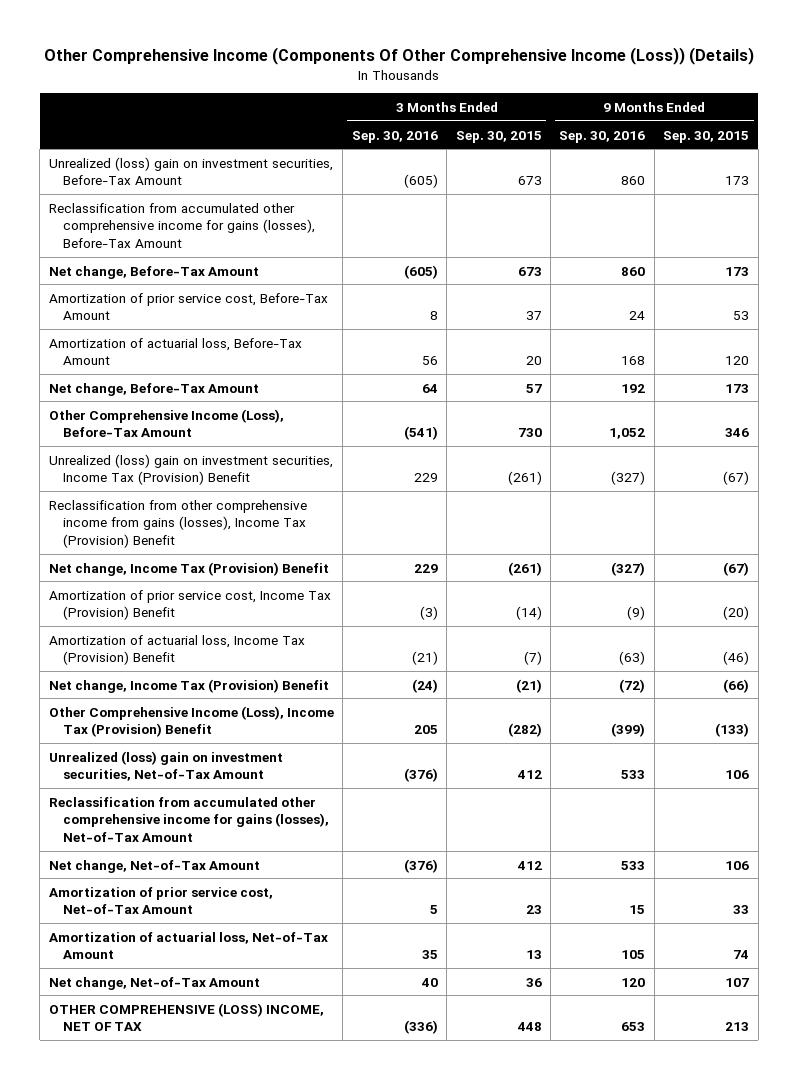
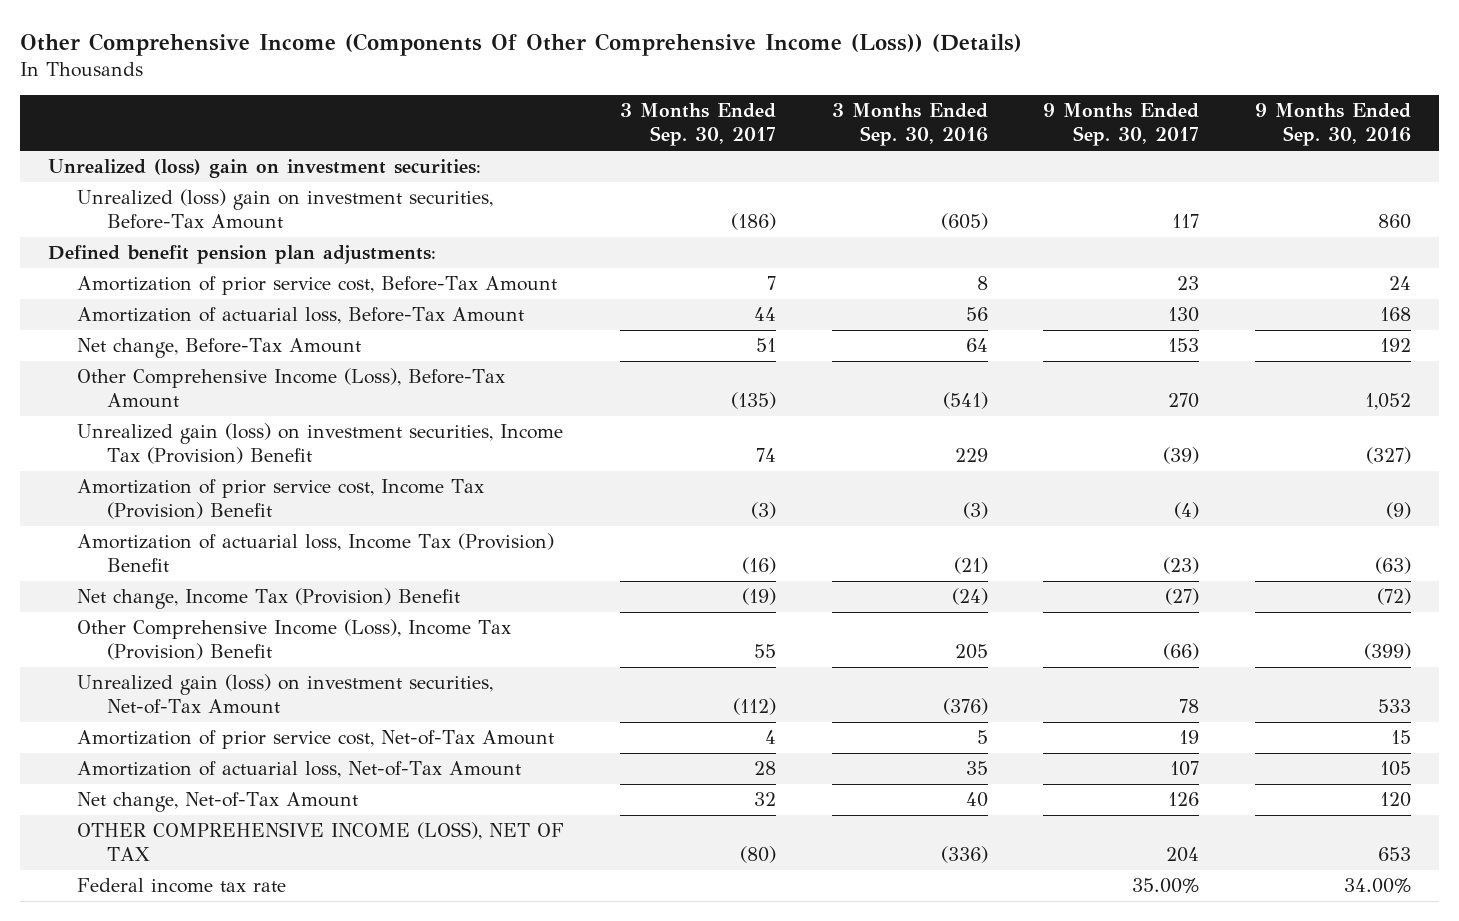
[455,130,542,143] Sep. 30, 2015 -> none
[663,130,750,143] Sep. 30, 2015 -> none
none -> [619,103,776,147] 3 Months Ended Sep. 30, 2017
none -> [1043,103,1200,147] 9 Months Ended Sep. 30, 2017
none -> [47,158,481,178] Unrealized (loss) gain on investment securities:
[48,202,315,248] Reclassification from accumulated other comprehensive income for gains (losses), Before-Tax Amount -> none
[48,265,259,279] Net change, Before-Tax Amount -> none
none -> [47,244,436,264] Defined benefit pension plan adjustments:
[48,499,307,548] Reclassification from other comprehensive income from gains (losses), Income Tax (Provision) Benefit -> none
[48,561,329,576] Net change, Income Tax (Provision) Benefit -> none
[48,453,333,486] Unrealized (loss) gain on investment securities, Income Tax (Provision) Benefit -> [77,422,564,465] Unrealized gain (loss) on investment securities, Income Tax (Provision) Benefit
[48,796,329,842] Reclassification from accumulated other comprehensive income for gains (losses), Net-of-Tax Amount -> none
[48,859,260,873] Net change, Net-of-Tax Amount -> none
[48,750,283,782] Unrealized (loss) gain on investment securities, Net-of-Tax Amount -> [77,673,494,715] Unrealized gain (loss) on investment securities, Net-of-Tax Amount
[48,1002,324,1032] OTHER COMPREHENSIVE (LOSS) INCOME, NET OF TAX -> [77,821,565,862] OTHER COMPREHENSIVE INCOME (LOSS), NET OF TAX
none -> [77,877,287,893] Federal income tax rate

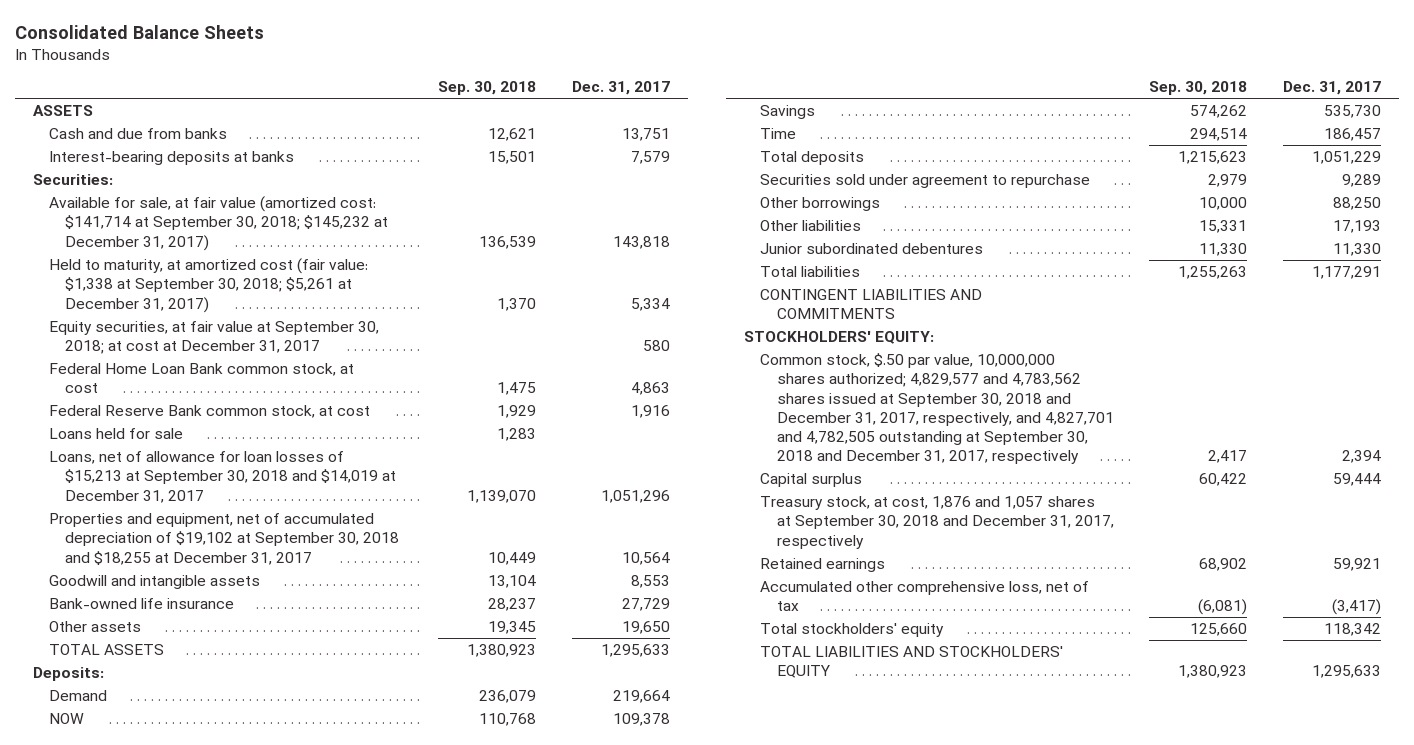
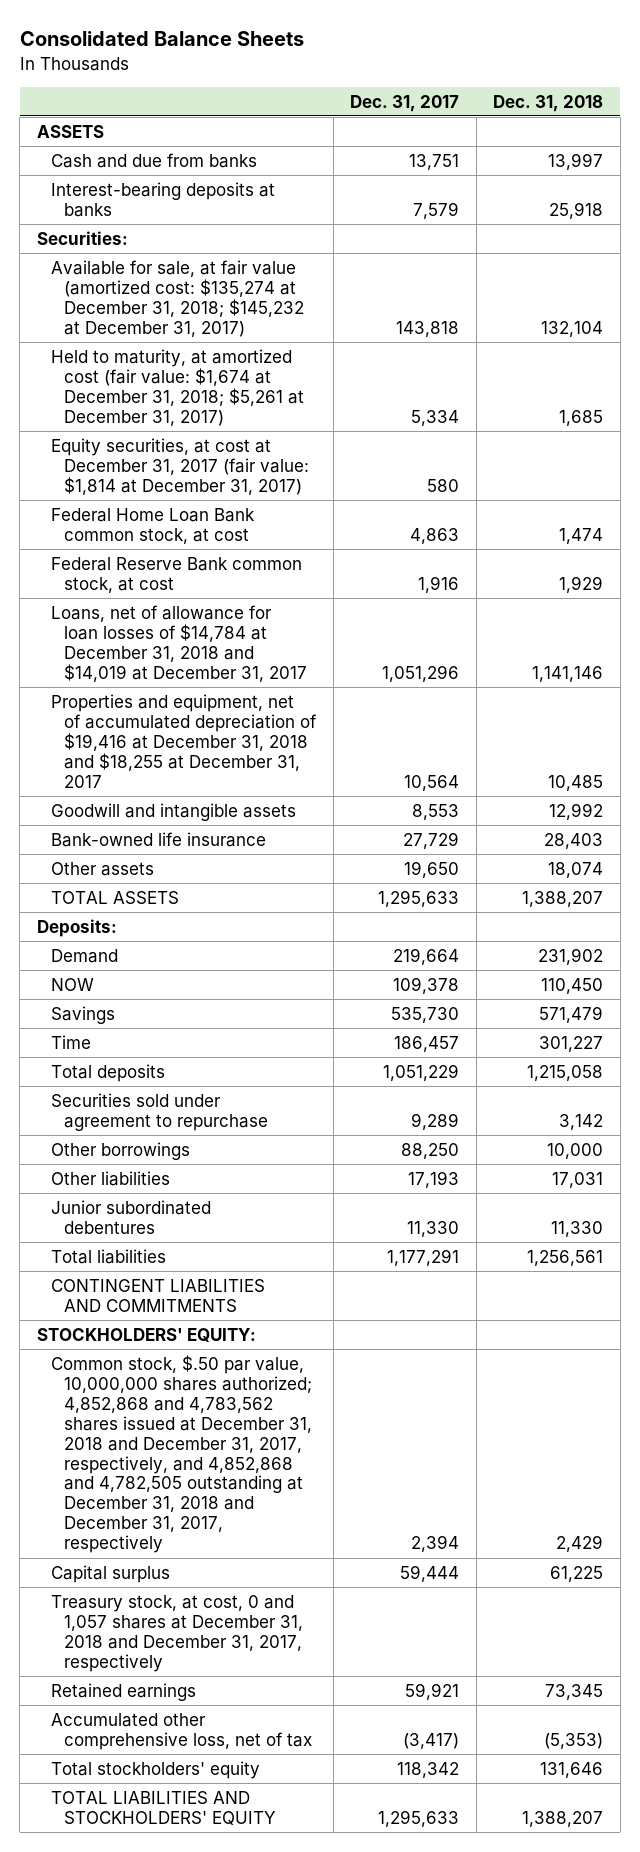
[437,81,536,96] Sep. 30, 2018 -> none
none -> [493,94,604,112] Dec. 31, 2018
[48,196,388,251] Available for sale, at fair value (amortized cost: $141,714 at September 30, 2018; $145,232 at December 31, 2017) -> [50,259,305,337] Available for sale, at fair value (amortized cost: $135,274 at December 31, 2018; $145,232 at December 31, 2017)
[48,258,368,313] Held to maturity, at amortized cost (fair value: $1,338 at September 30, 2018; $5,261 at December 31, 2017) -> [50,348,305,426] Held to maturity, at amortized cost (fair value: $1,674 at December 31, 2018; $5,261 at December 31, 2017)
[48,321,379,355] Equity securities, at fair value at September 30, 2018; at cost at December 31, 2017 -> [50,437,310,495] Equity securities, at cost at December 31, 2017 (fair value: $1,814 at December 31, 2017)
[48,428,183,440] Loans held for sale -> none
[48,451,396,503] Loans, net of allowance for loan losses of $15,213 at September 30, 2018 and $14,019 at December 31, 2017 -> [50,604,308,682] Loans, net of allowance for loan losses of $14,784 at December 31, 2018 and $14,019 at December 31, 2017
[48,513,399,565] Properties and equipment, net of accumulated depreciation of $19,102 at September 30, 2018 and $18,255 at December 31, 2017 -> [50,693,318,788] Properties and equipment, net of accumulated depreciation of $19,416 at December 31, 2018 and $18,255 at December 31, 2017
[760,353,1114,465] Common stock, $.50 par value, 10,000,000 shares authorized; 4,829,577 and 4,783,562 shares issued at September 30, 2018 and December 31, 2017, respectively, and 4,827,701 and 4,782,505 outstanding at September 30, 2018 and December 31, 2017, respectively -> [50,1354,313,1554] Common stock, $.50 par value, 10,000,000 shares authorized; 4,852,868 and 4,783,562 shares issued at December 31, 2018 and December 31, 2017, respectively, and 4,852,868 and 4,782,505 outstanding at December 31, 2018 and December 31, 2017, respectively
[760,496,1114,549] Treasury stock, at cost, 1,876 and 1,057 shares at September 30, 2018 and December 31, 2017, respectively -> [50,1594,304,1672] Treasury stock, at cost, 0 and 1,057 shares at December 31, 2018 and December 31, 2017, respectively

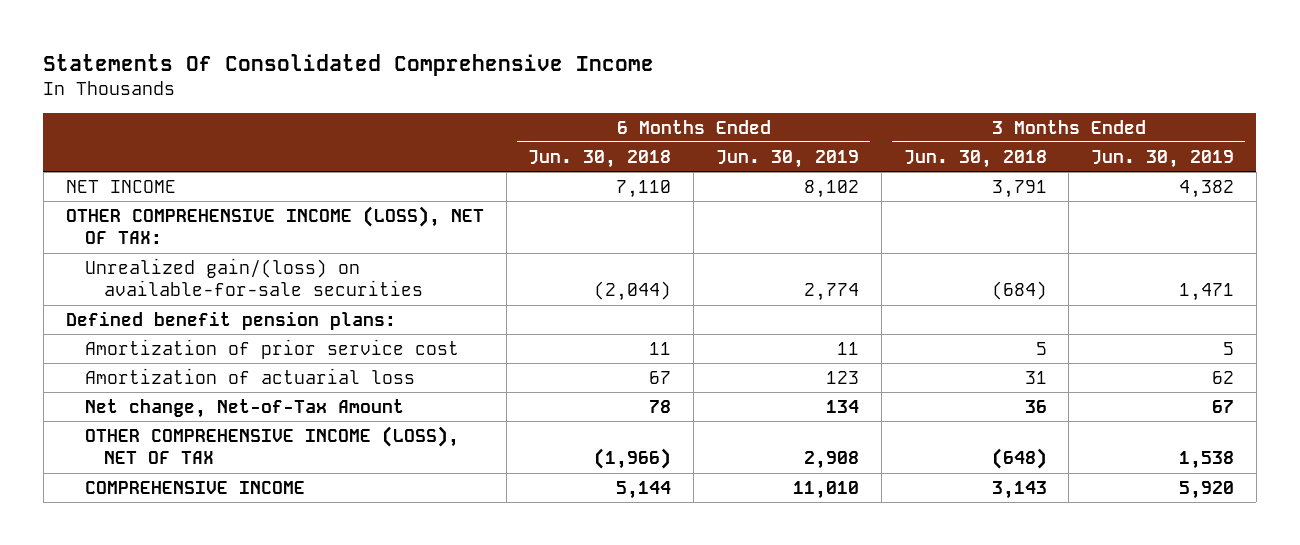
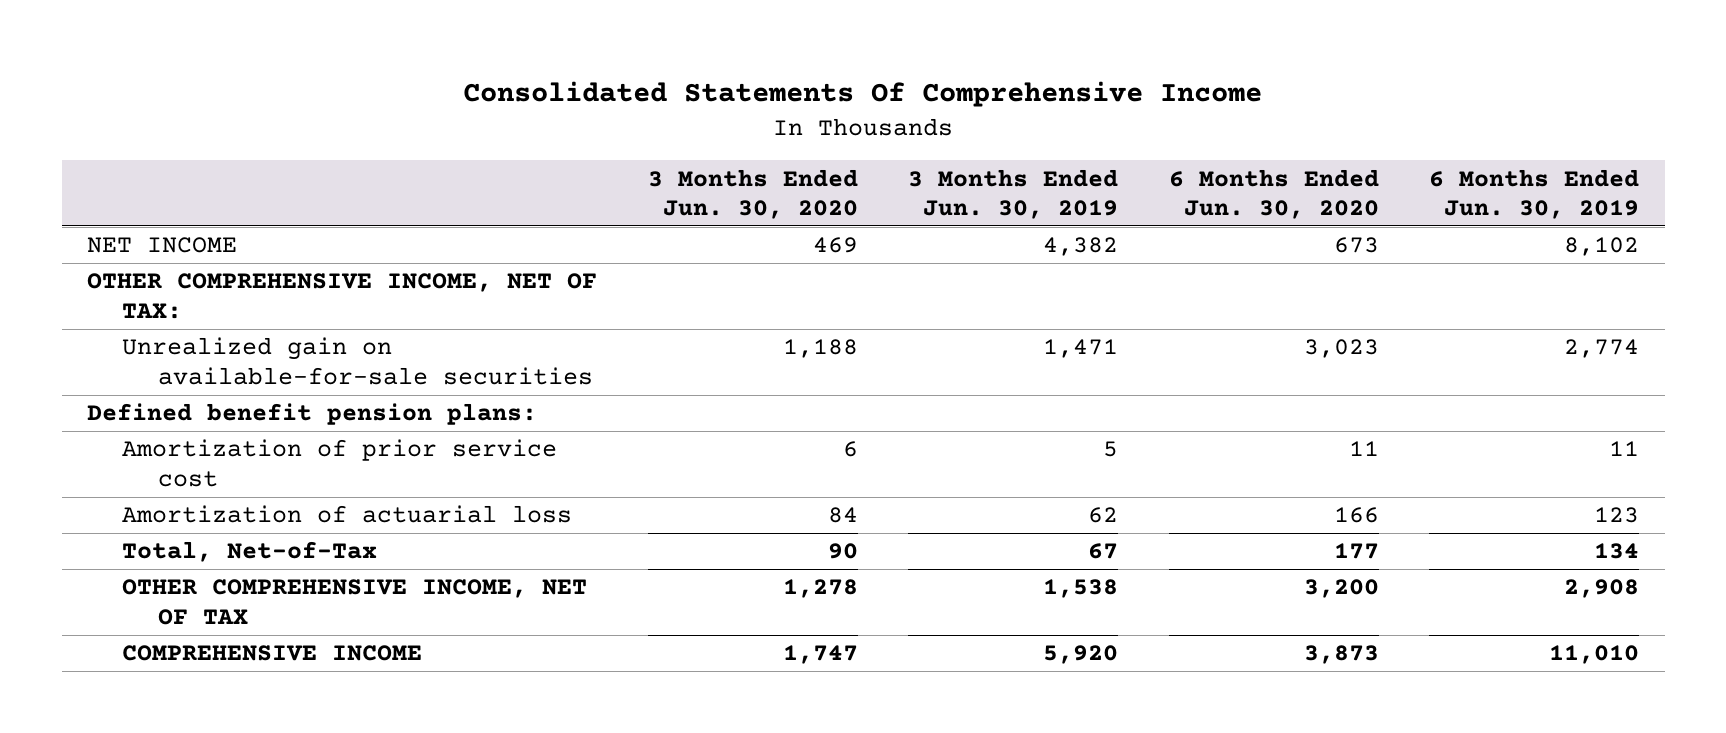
[43,53,655,76] Statements Of Consolidated Comprehensive Income -> [463,81,1263,108] Consolidated Statements Of Comprehensive Income
[528,149,672,168] Jun. 30, 2018 -> none
[903,149,1047,168] Jun. 30, 2018 -> none
none -> [647,168,858,219] 3 Months Ended Jun. 30, 2020
none -> [1168,168,1379,219] 6 Months Ended Jun. 30, 2020
[65,205,484,245] OTHER COMPREHENSIVE INCOME (LOSS), NET OF TAX: -> [87,273,598,319] OTHER COMPREHENSIVE INCOME, NET OF TAX:
[84,257,423,297] Unrealized gain/(loss) on available-for-sale securities -> [122,337,593,385] Unrealized gain on available-for-sale securities
[84,398,404,418] Net change, Net-of-Tax Amount -> [122,541,378,563] Total, Net-of-Tax
[84,425,459,465] OTHER COMPREHENSIVE INCOME (LOSS), NET OF TAX -> [122,579,588,625] OTHER COMPREHENSIVE INCOME, NET OF TAX

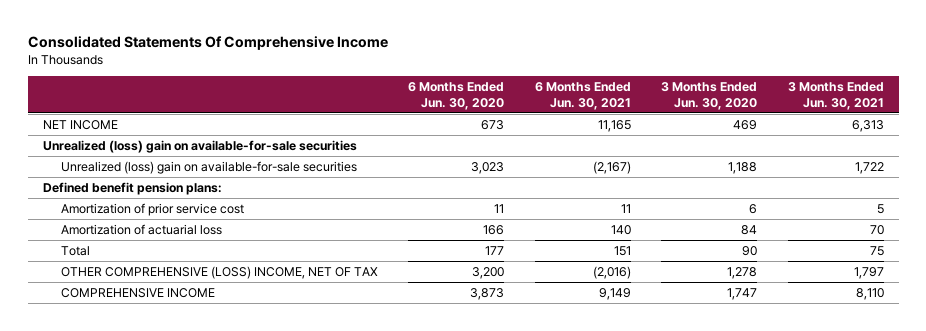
[908,168,1119,219] 3 Months Ended Jun. 30, 2019 -> none
[1429,168,1640,219] 6 Months Ended Jun. 30, 2019 -> none
none -> [534,82,631,110] 6 Months Ended Jun. 30, 2021
none -> [787,82,884,110] 3 Months Ended Jun. 30, 2021
[87,273,598,319] OTHER COMPREHENSIVE INCOME, NET OF TAX: -> none
none -> [42,139,357,153] Unrealized (loss) gain on available-for-sale securities
[122,337,593,385] Unrealized gain on available-for-sale securities -> [61,160,358,174] Unrealized (loss) gain on available-for-sale securities
[122,541,378,563] Total, Net-of-Tax -> [61,245,91,256] Total
[122,579,588,625] OTHER COMPREHENSIVE INCOME, NET OF TAX -> [61,265,379,279] OTHER COMPREHENSIVE (LOSS) INCOME, NET OF TAX

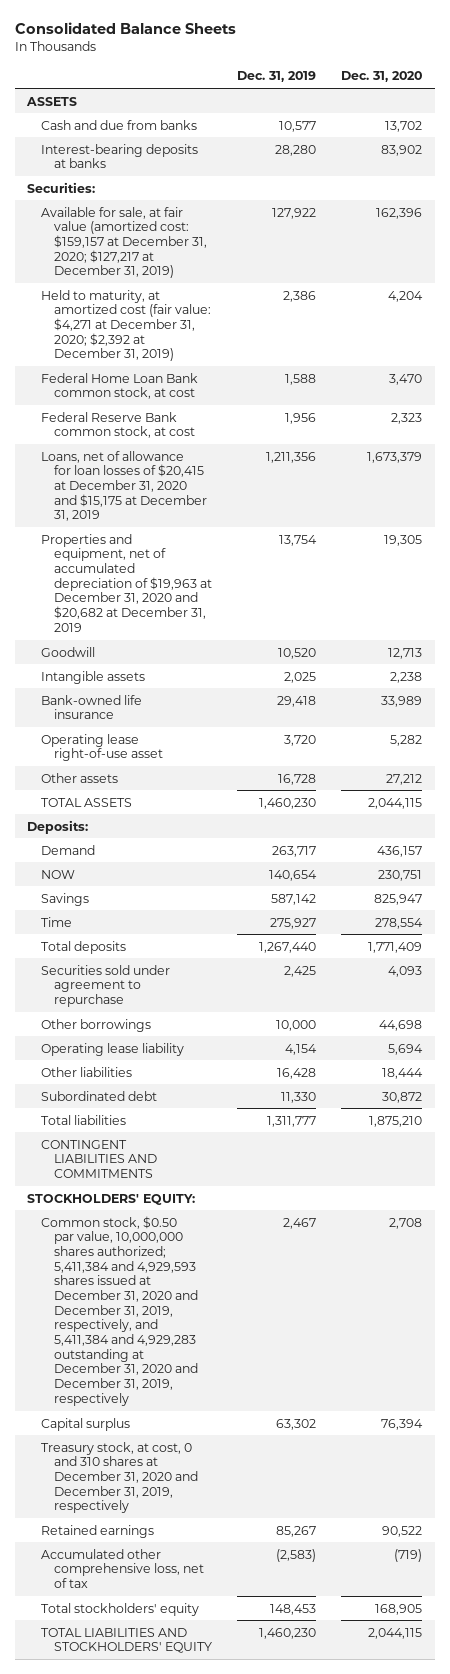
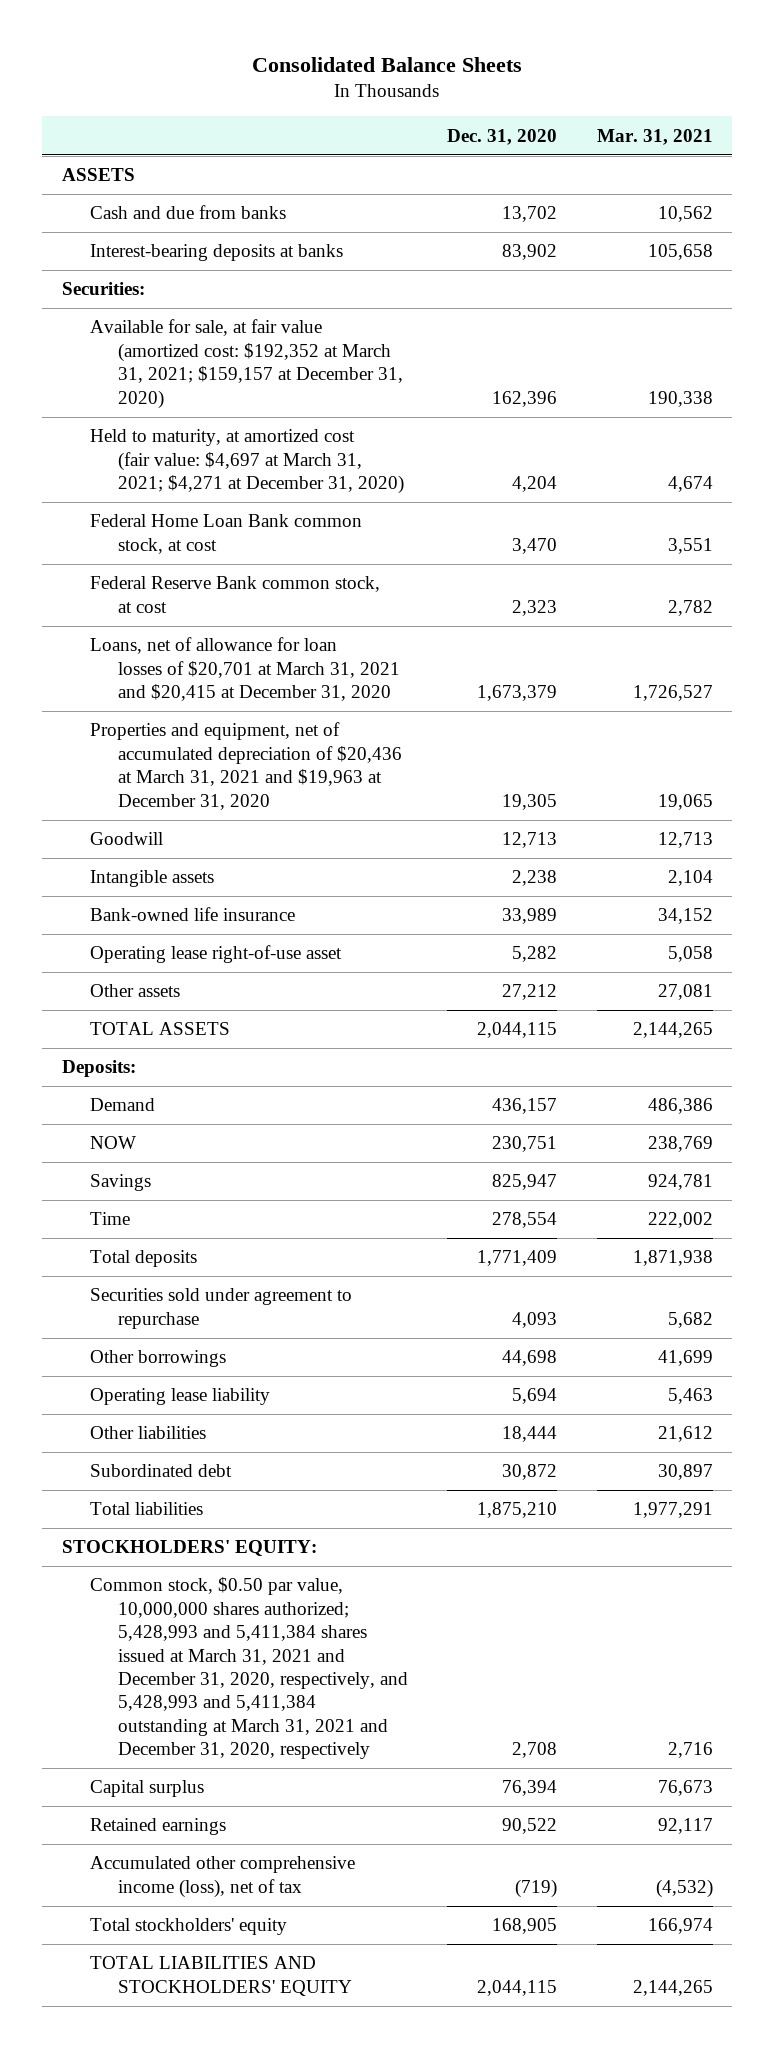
[237,71,317,83] Dec. 31, 2019 -> none
none -> [596,128,713,145] Mar. 31, 2021
[40,206,208,279] Available for sale, at fair value (amortized cost: $159,157 at December 31, 2020; $127,217 at December 31, 2019) -> [89,319,403,409] Available for sale, at fair value (amortized cost: $192,352 at March 31, 2021; $159,157 at December 31, 2020)
[40,289,212,362] Held to maturity, at amortized cost (fair value: $4,271 at December 31, 2020; $2,392 at December 31, 2019) -> [89,429,404,495] Held to maturity, at amortized cost (fair value: $4,697 at March 31, 2021; $4,271 at December 31, 2020)
[40,450,208,522] Loans, net of allowance for loan losses of $20,415 at December 31, 2020 and $15,175 at December 31, 2019 -> [89,637,400,702] Loans, net of allowance for loan losses of $20,701 at March 31, 2021 and $20,415 at December 31, 2020
[40,533,213,632] Properties and equipment, net of accumulated depreciation of $19,963 at December 31, 2020 and $20,682 at December 31, 2019 -> [89,722,402,810] Properties and equipment, net of accumulated depreciation of $20,436 at March 31, 2021 and $19,963 at December 31, 2020
[40,1139,158,1179] CONTINGENT LIABILITIES AND COMMITMENTS -> none
[40,1215,199,1406] Common stock, $0.50 par value, 10,000,000 shares authorized; 5,411,384 and 4,929,593 shares issued at December 31, 2020 and December 31, 2019, respectively, and 5,411,384 and 4,929,283 outstanding at December 31, 2020 and December 31, 2019, respectively -> [89,1577,408,1760] Common stock, $0.50 par value, 10,000,000 shares authorized; 5,428,993 and 5,411,384 shares issued at March 31, 2021 and December 31, 2020, respectively, and 5,428,993 and 5,411,384 outstanding at March 31, 2021 and December 31, 2020, respectively
[40,1441,199,1514] Treasury stock, at cost, 0 and 310 shares at December 31, 2020 and December 31, 2019, respectively -> none
[40,1548,205,1589] Accumulated other comprehensive loss, net of tax -> [89,1856,355,1898] Accumulated other comprehensive income (loss), net of tax

